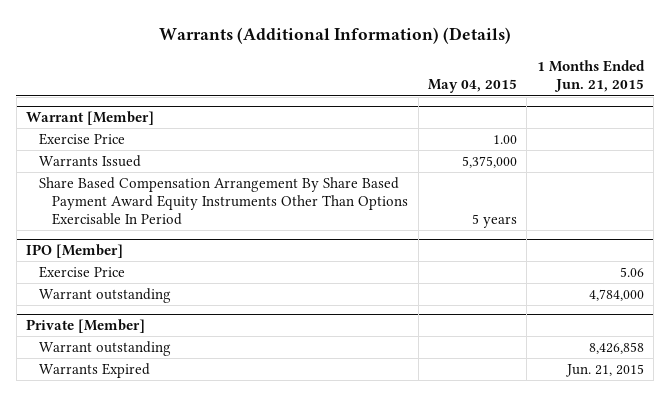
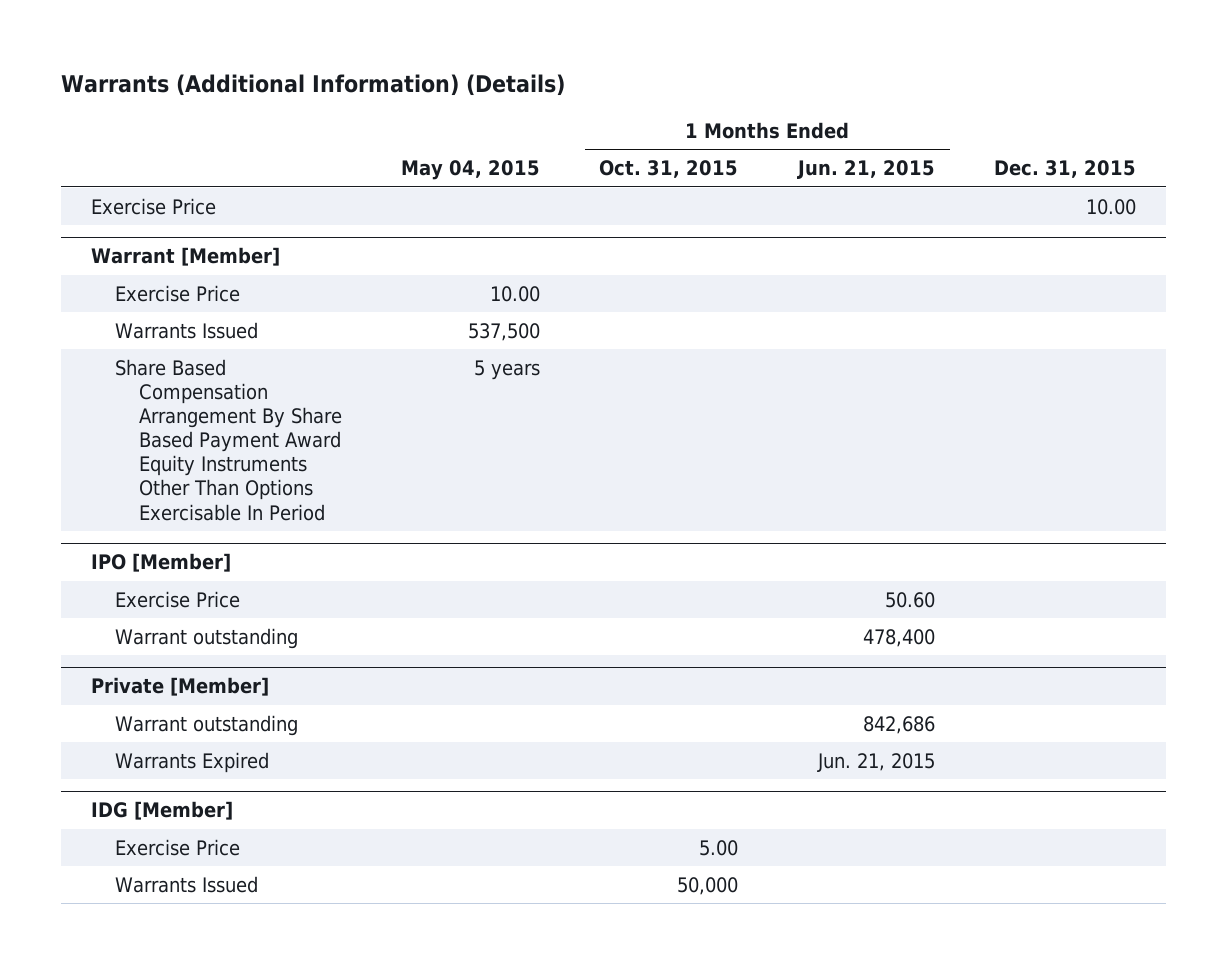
none -> [599,160,739,179] Oct. 31, 2015
none -> [994,160,1137,179] Dec. 31, 2015
none -> [90,197,216,215] Exercise Price
[492,135,517,145] 1.00 -> [490,285,541,302] 10.00
[461,156,517,169] 5,375,000 -> [468,322,541,341] 537,500
[619,267,644,278] 5.06 -> [884,591,935,608] 50.60
[588,289,644,302] 4,784,000 -> [862,628,935,647] 478,400
[588,342,644,355] 8,426,858 -> [862,715,935,734] 842,686
none -> [90,801,233,821] IDG [Member]
none -> [114,838,240,856] Exercise Price
none -> [114,875,258,893] Warrants Issued

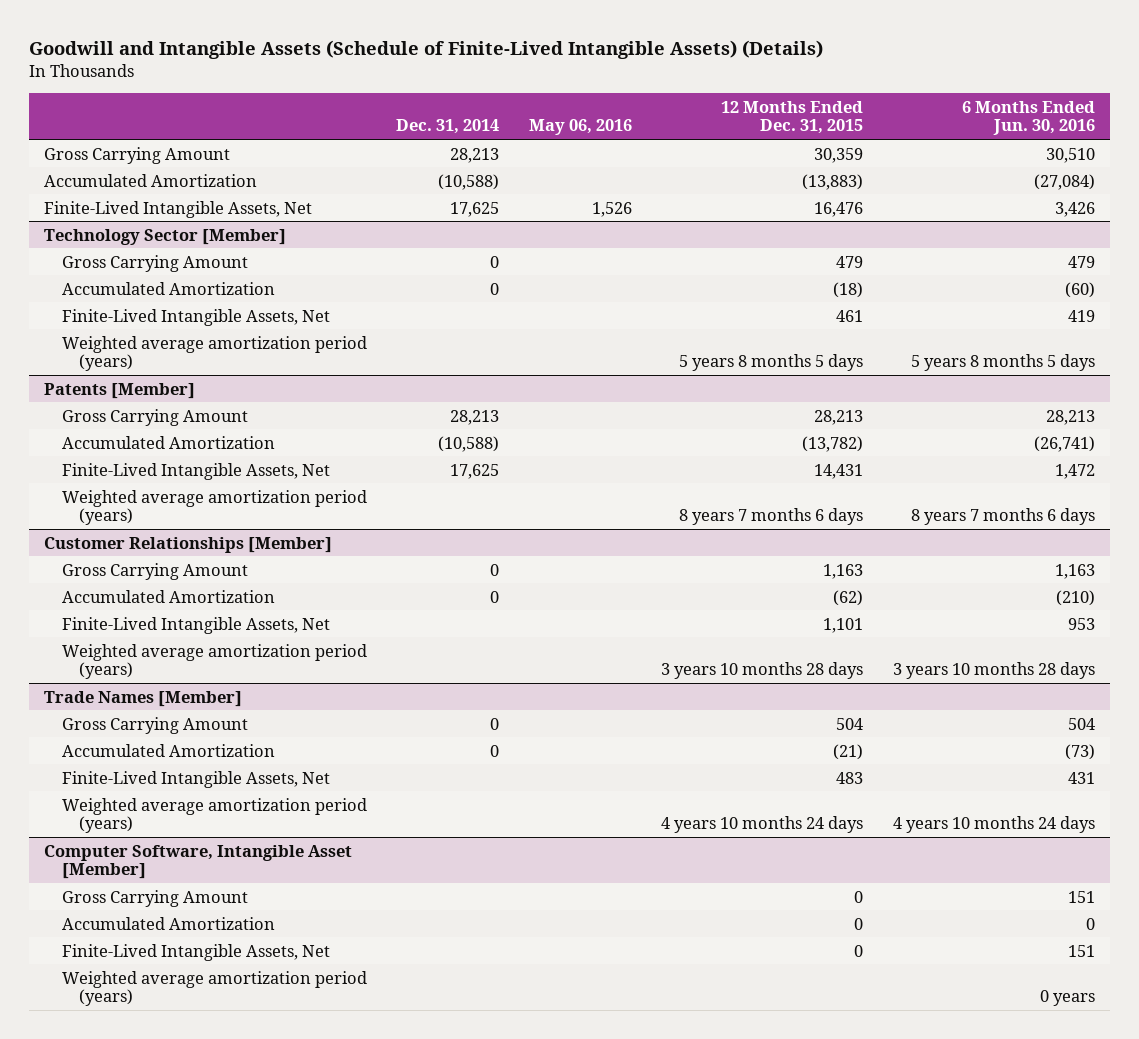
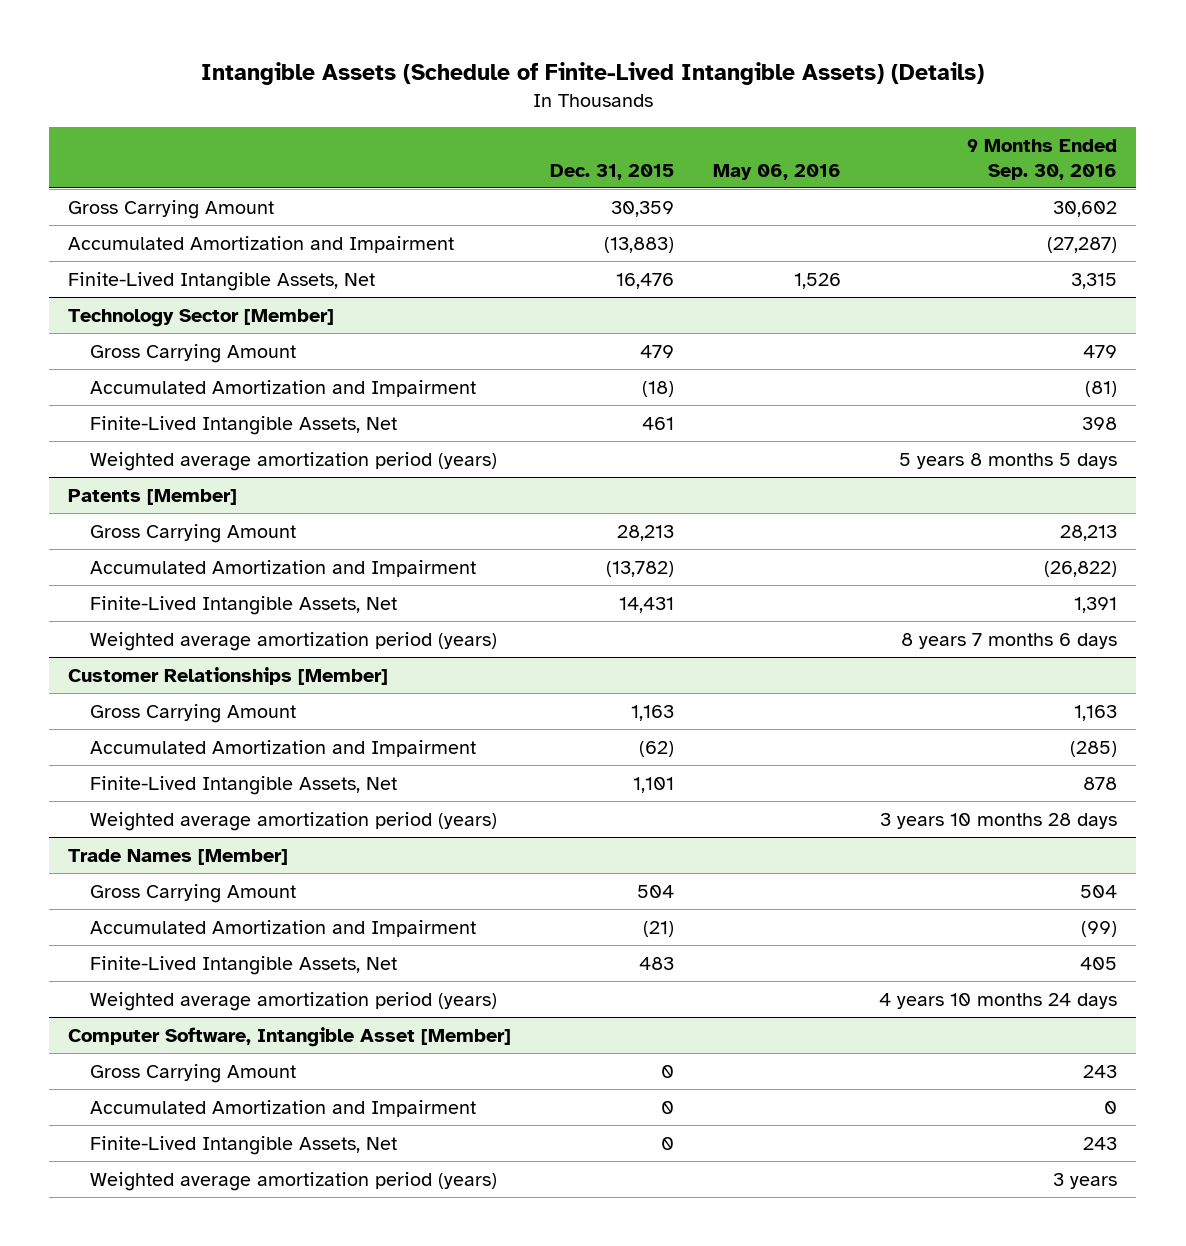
[29,39,824,59] Goodwill and Intangible Assets (Schedule of Finite-Lived Intangible Assets) (Details) -> [200,62,984,86] Intangible Assets (Schedule of Finite-Lived Intangible Assets) (Details)
[396,119,500,135] Dec. 31, 2014 -> none
[721,100,864,135] 12 Months Ended Dec. 31, 2015 -> none
[961,100,1095,136] 6 Months Ended Jun. 30, 2016 -> none
none -> [550,163,675,180] Dec. 31, 2015
none -> [967,138,1118,180] 9 Months Ended Sep. 30, 2016
[44,173,258,187] Accumulated Amortization -> [68,235,455,253] Accumulated Amortization and Impairment
[61,281,275,295] Accumulated Amortization -> [90,379,477,397] Accumulated Amortization and Impairment
[61,435,275,449] Accumulated Amortization -> [90,559,477,577] Accumulated Amortization and Impairment
[61,589,275,603] Accumulated Amortization -> [90,739,477,757] Accumulated Amortization and Impairment
[61,743,275,757] Accumulated Amortization -> [90,919,477,937] Accumulated Amortization and Impairment
[61,916,275,930] Accumulated Amortization -> [90,1099,477,1117] Accumulated Amortization and Impairment

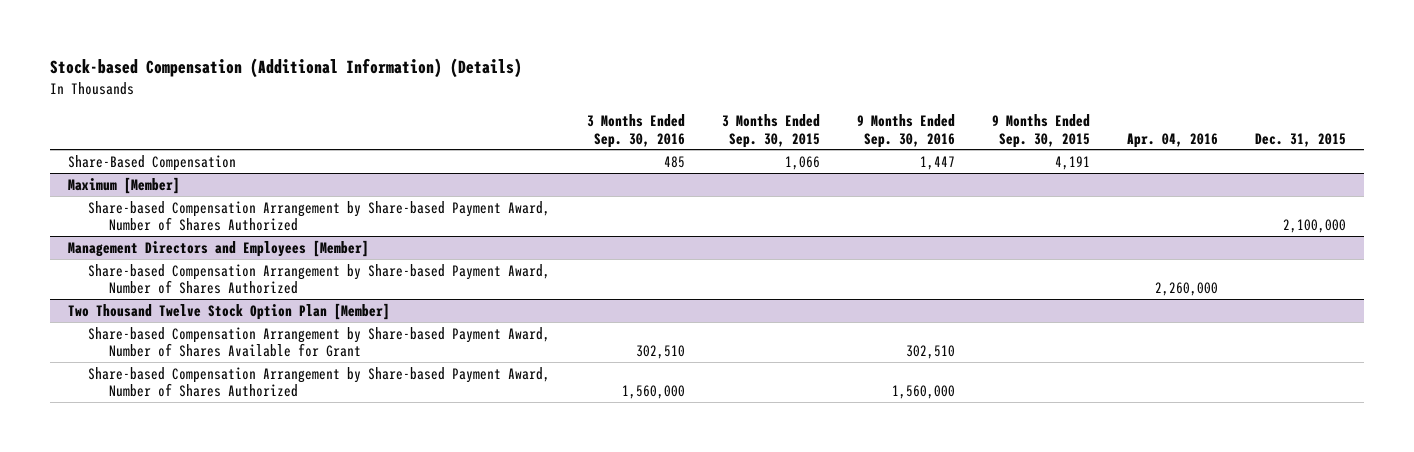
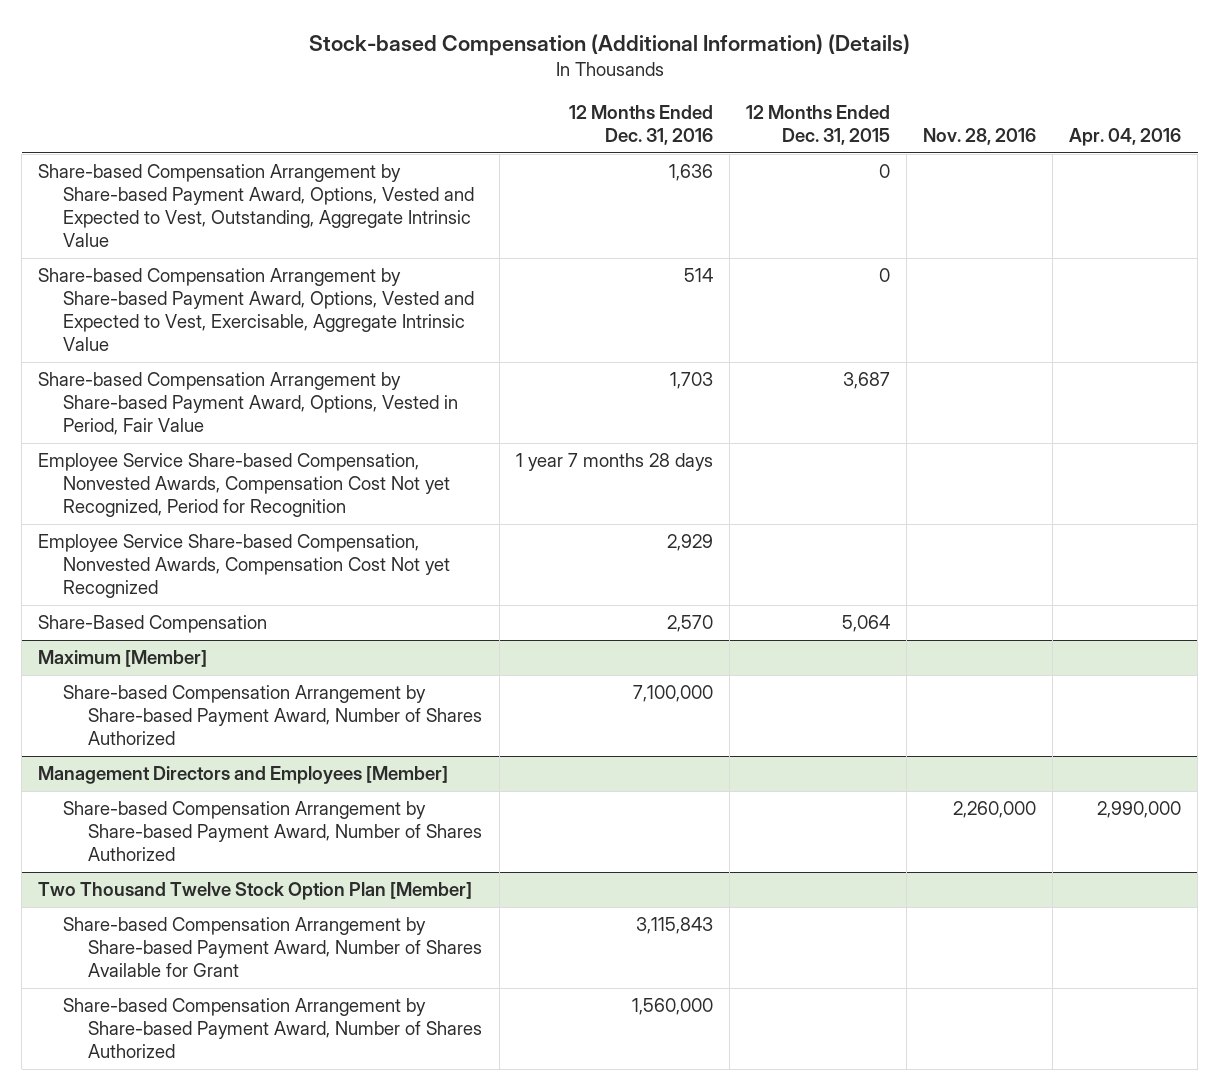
[587,113,686,148] 3 Months Ended Sep. 30, 2016 -> none
[722,113,821,148] 3 Months Ended Sep. 30, 2015 -> none
[856,113,955,148] 9 Months Ended Sep. 30, 2016 -> none
[991,113,1090,148] 9 Months Ended Sep. 30, 2015 -> none
[1254,132,1346,147] Dec. 31, 2015 -> none
none -> [568,105,713,146] 12 Months Ended Dec. 31, 2016
none -> [745,105,890,146] 12 Months Ended Dec. 31, 2015
none -> [923,128,1037,146] Nov. 28, 2016
none -> [38,164,475,248] Share-based Compensation Arrangement by Share-based Payment Award, Options, Vested and Expected to Vest, Outstanding, Aggregate Intrinsic Value
none -> [38,268,475,352] Share-based Compensation Arrangement by Share-based Payment Award, Options, Vested and Expected to Vest, Exercisable, Aggregate Intrinsic Value
none -> [38,372,459,436] Share-based Compensation Arrangement by Share-based Payment Award, Options, Vested in Period, Fair Value
none -> [38,453,451,518] Employee Service Share-based Compensation, Nonvested Awards, Compensation Cost Not yet Recognized, Period for Recognition
none -> [38,534,451,599] Employee Service Share-based Compensation, Nonvested Awards, Compensation Cost Not yet Recognized
[1154,282,1218,297] 2,260,000 -> [1097,801,1182,819] 2,990,000

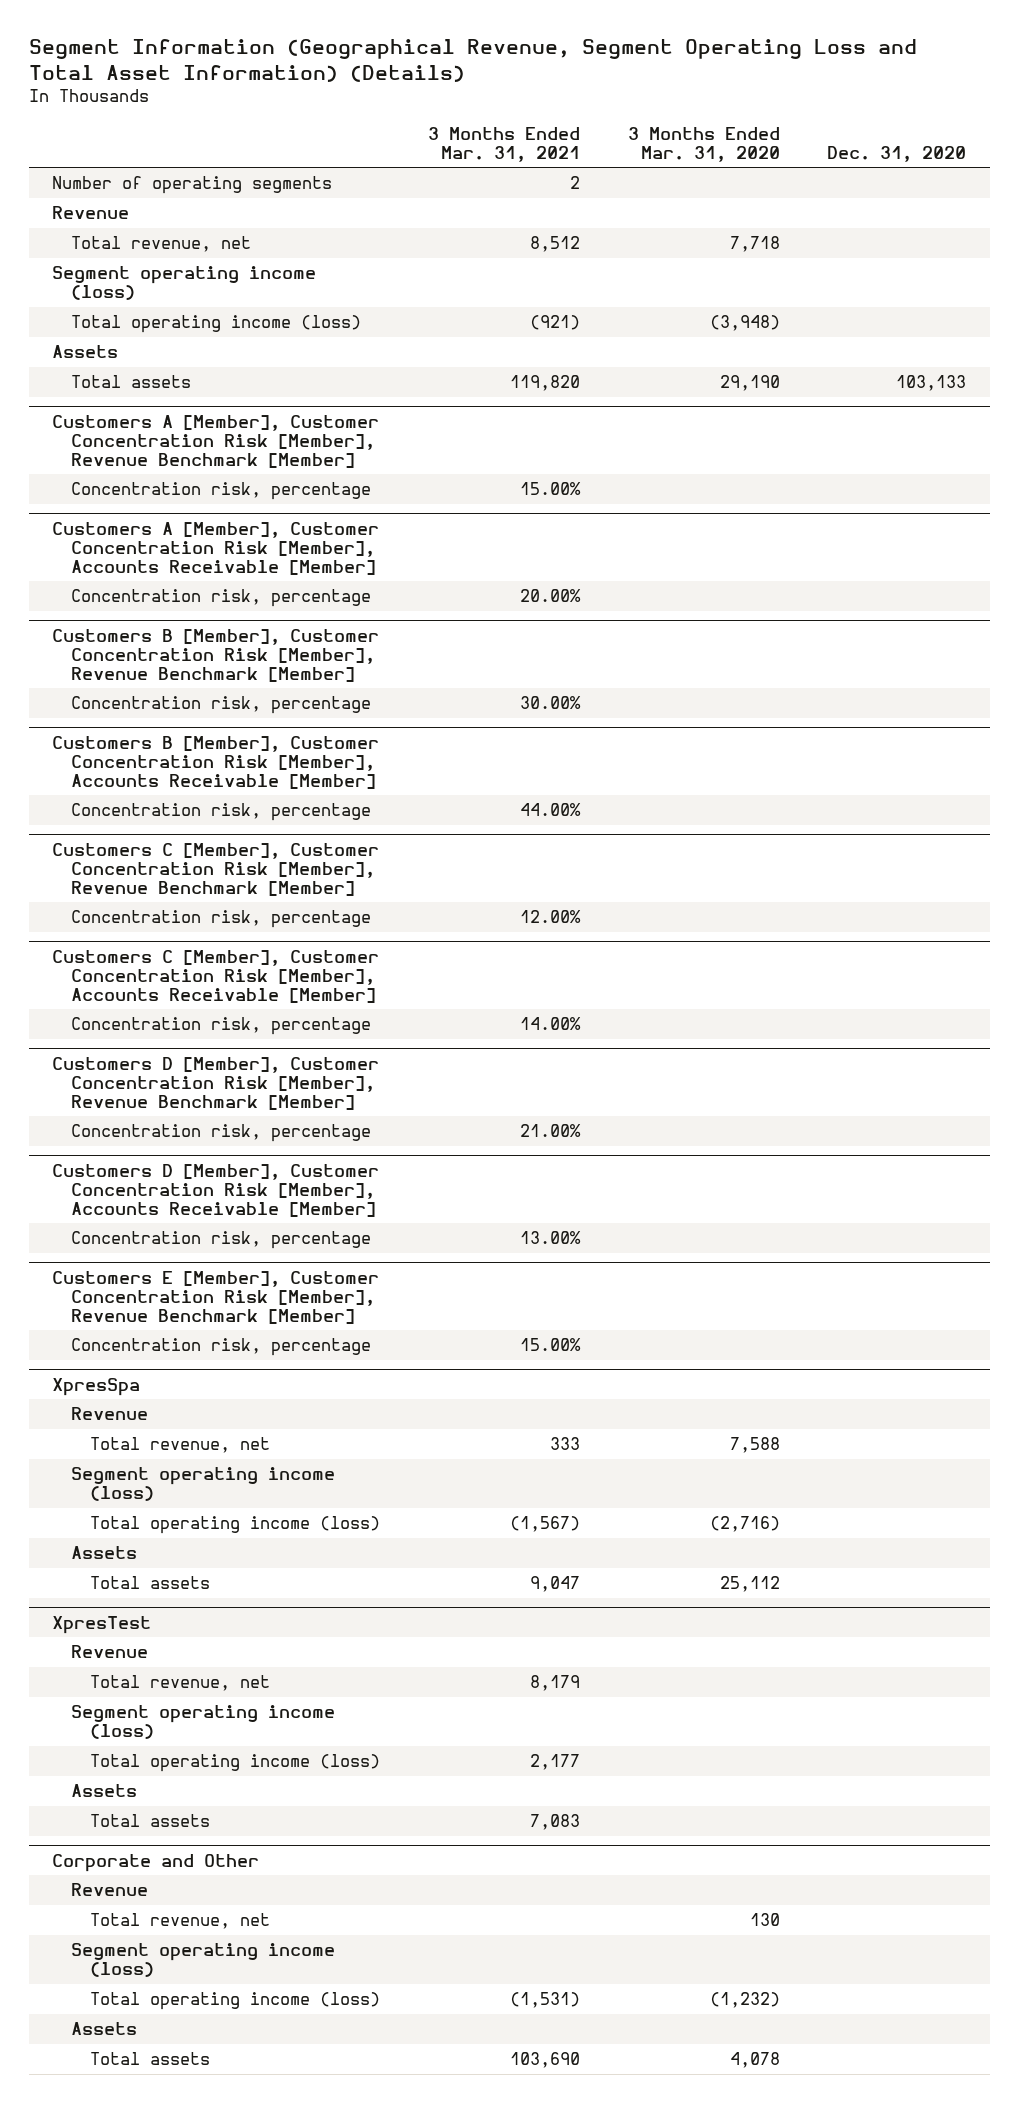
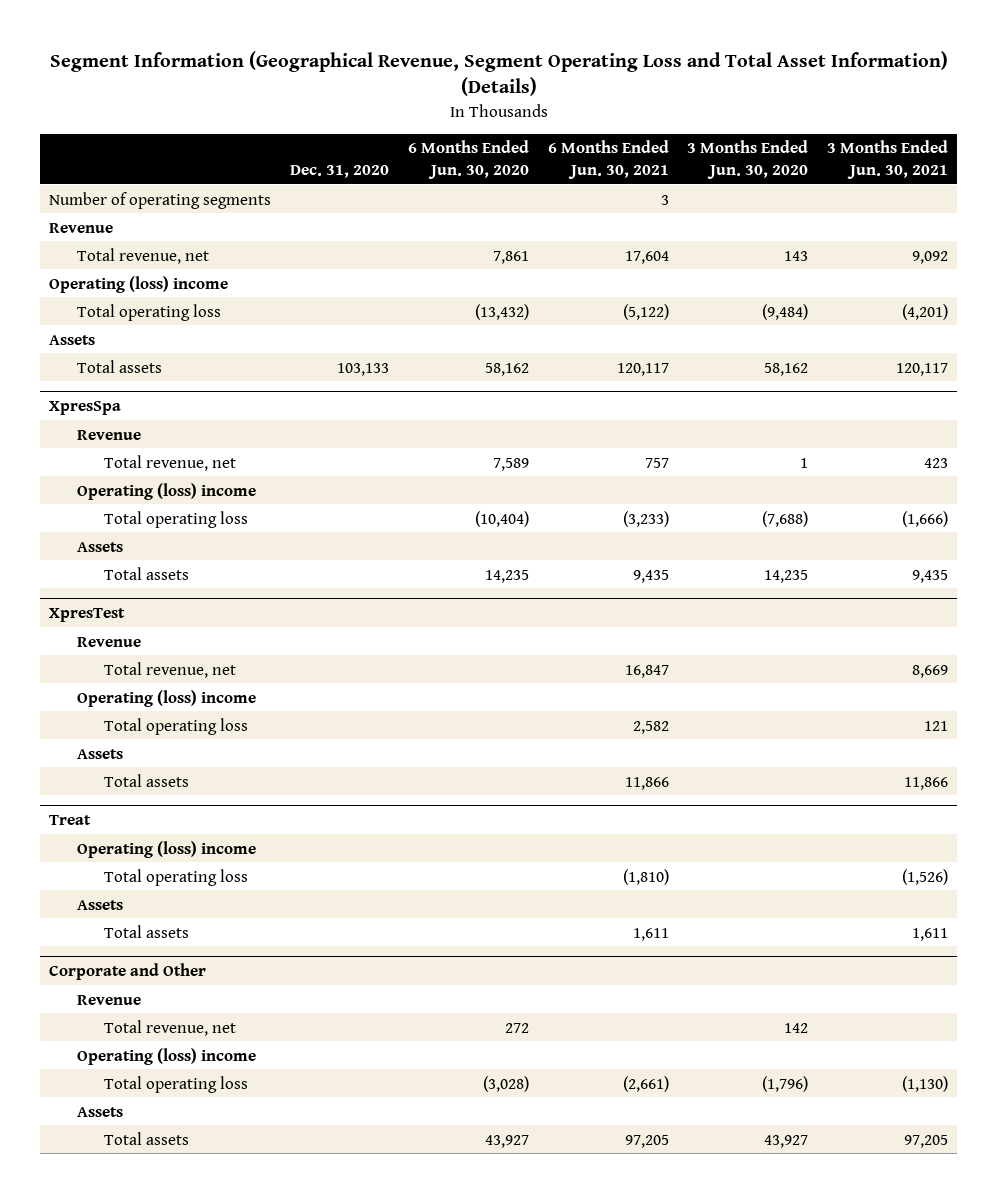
[427,126,580,162] 3 Months Ended Mar. 31, 2021 -> none
[627,126,780,162] 3 Months Ended Mar. 31, 2020 -> none
none -> [407,140,529,179] 6 Months Ended Jun. 30, 2020
none -> [547,140,669,179] 6 Months Ended Jun. 30, 2021
none -> [687,140,809,179] 3 Months Ended Jun. 30, 2020
none -> [827,140,949,179] 3 Months Ended Jun. 30, 2021
[52,266,317,301] Segment operating income (loss) -> [49,275,229,293] Operating (loss) income
[71,315,362,334] Total operating income (loss) -> [76,303,221,321] Total operating loss
[52,414,380,468] Customers A [Member], Customer Concentration Risk [Member], Revenue Benchmark [Member] -> none
[71,482,372,501] Concentration risk, percentage -> none
[52,521,380,575] Customers A [Member], Customer Concentration Risk [Member], Accounts Receivable [Member] -> none
[71,589,372,608] Concentration risk, percentage -> none
[52,628,380,682] Customers B [Member], Customer Concentration Risk [Member], Revenue Benchmark [Member] -> none
[71,696,372,715] Concentration risk, percentage -> none
[52,735,380,789] Customers B [Member], Customer Concentration Risk [Member], Accounts Receivable [Member] -> none
[71,803,372,822] Concentration risk, percentage -> none
[52,842,380,896] Customers C [Member], Customer Concentration Risk [Member], Revenue Benchmark [Member] -> none
[71,910,372,929] Concentration risk, percentage -> none
[52,949,380,1003] Customers C [Member], Customer Concentration Risk [Member], Accounts Receivable [Member] -> none
[71,1017,372,1036] Concentration risk, percentage -> none
[52,1056,380,1110] Customers D [Member], Customer Concentration Risk [Member], Revenue Benchmark [Member] -> none
[71,1124,372,1143] Concentration risk, percentage -> none
[52,1163,380,1217] Customers D [Member], Customer Concentration Risk [Member], Accounts Receivable [Member] -> none
[71,1231,372,1250] Concentration risk, percentage -> none
[52,1270,380,1324] Customers E [Member], Customer Concentration Risk [Member], Revenue Benchmark [Member] -> none
[71,1338,372,1357] Concentration risk, percentage -> none
[71,1467,336,1502] Segment operating income (loss) -> [76,482,256,500] Operating (loss) income
[90,1516,381,1535] Total operating income (loss) -> [103,510,248,528] Total operating loss
[71,1705,336,1740] Segment operating income (loss) -> [76,689,256,707] Operating (loss) income
[90,1754,381,1773] Total operating income (loss) -> [103,717,248,735] Total operating loss
none -> [49,815,92,826] Treat
none -> [76,840,256,858] Operating (loss) income
none -> [103,868,248,886] Total operating loss
none -> [76,899,123,910] Assets
none -> [103,924,189,938] Total assets
[71,1943,336,1978] Segment operating income (loss) -> [76,1047,256,1065] Operating (loss) income
[90,1992,381,2011] Total operating income (loss) -> [103,1075,248,1093] Total operating loss

